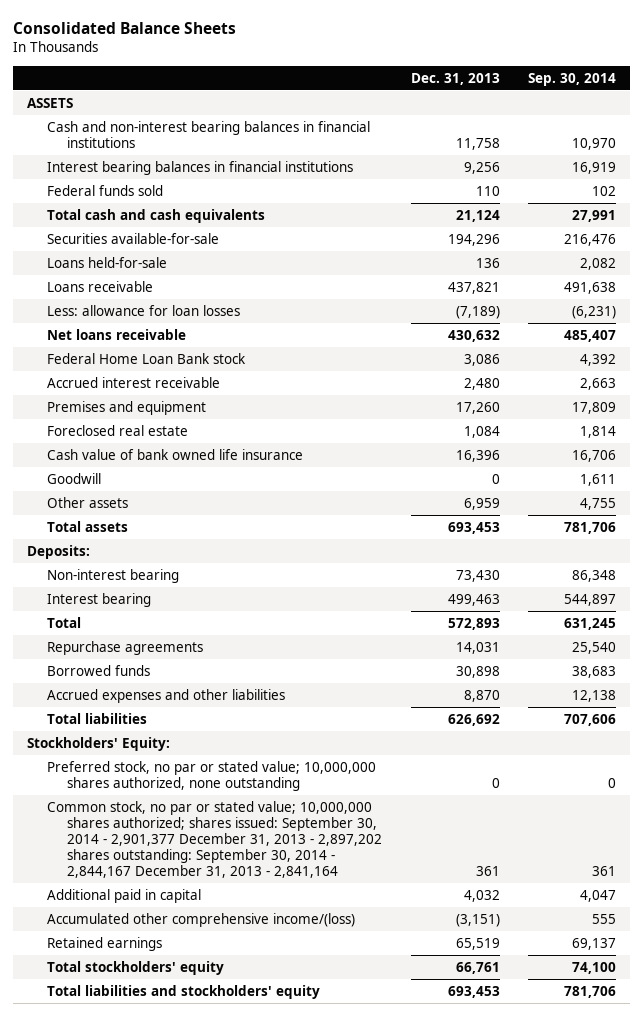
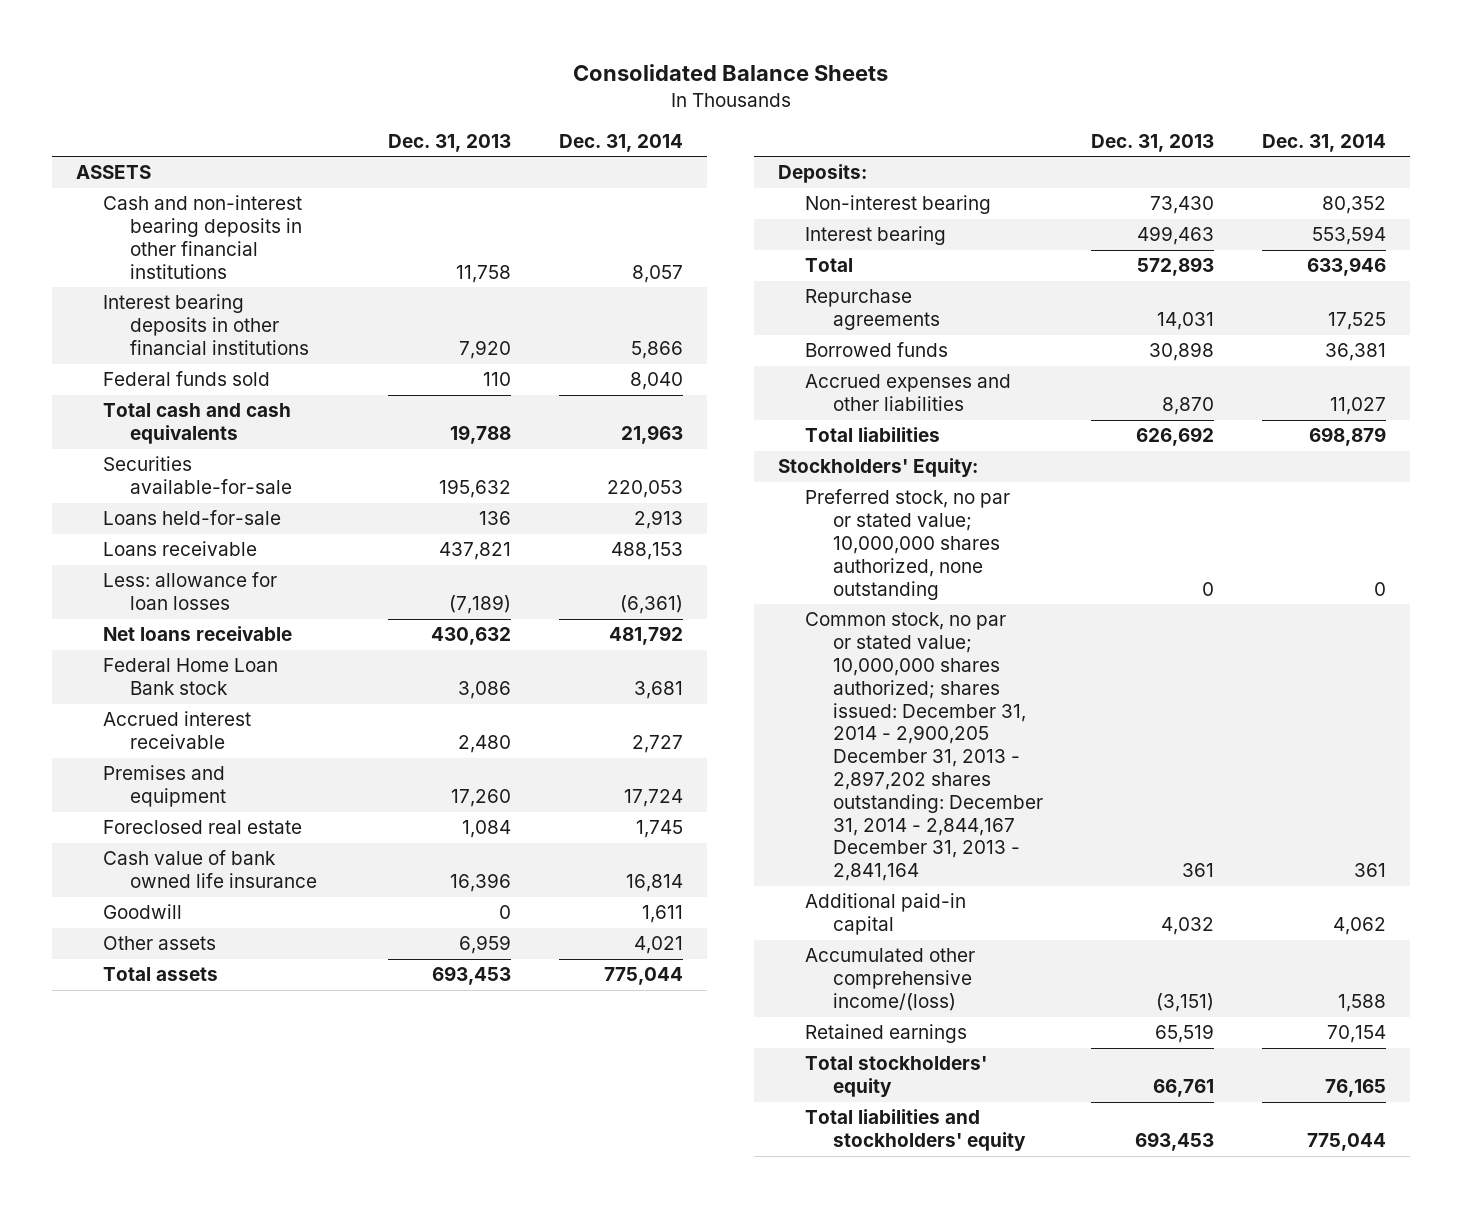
[528,72,617,86] Sep. 30, 2014 -> none
none -> [558,133,683,152] Dec. 31, 2014
[47,120,371,148] Cash and non-interest bearing balances in financial institutions -> [102,195,302,279] Cash and non-interest bearing deposits in other financial institutions
[47,160,354,175] Interest bearing balances in financial institutions -> [102,294,309,355] Interest bearing deposits in other financial institutions
[463,161,500,174] 9,256 -> [458,339,511,359] 7,920
[455,209,500,222] 21,124 -> [449,425,511,445] 19,788
[447,233,500,246] 194,296 -> [438,479,511,499] 195,632
[47,800,383,879] Common stock, no par or stated value; 10,000,000 shares authorized; shares issued: September 30, 2014 - 2,901,377 December 31, 2013 - 2,897,202 shares outstanding: September 30, 2014 - 2,844,167 December 31, 2013 - 2,841,164 -> [805,612,1043,882] Common stock, no par or stated value; 10,000,000 shares authorized; shares issued: December 31, 2014 - 2,900,205 December 31, 2013 - 2,897,202 shares outstanding: December 31, 2014 - 2,844,167 December 31, 2013 - 2,841,164
[47,888,202,903] Additional paid in capital -> [805,893,967,936] Additional paid-in capital

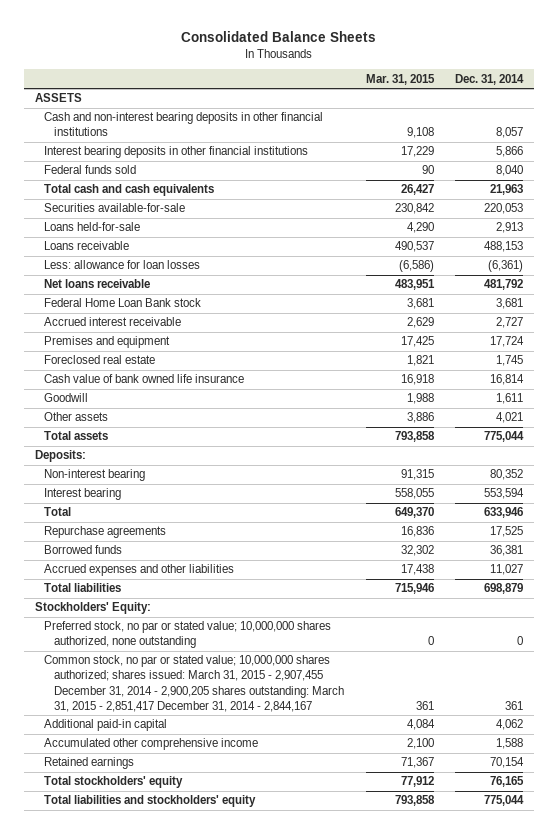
[387,133,511,152] Dec. 31, 2013 -> none
none -> [365,73,435,85] Mar. 31, 2015
[805,612,1043,882] Common stock, no par or stated value; 10,000,000 shares authorized; shares issued: December 31, 2014 - 2,900,205 December 31, 2013 - 2,897,202 shares outstanding: December 31, 2014 - 2,844,167 December 31, 2013 - 2,841,164 -> [44,655,344,712] Common stock, no par or stated value; 10,000,000 shares authorized; shares issued: March 31, 2015 - 2,907,455 December 31, 2014 - 2,900,205 shares outstanding: March 31, 2015 - 2,851,417 December 31, 2014 - 2,844,167
[805,948,976,1011] Accumulated other comprehensive income/(loss) -> [44,738,259,751] Accumulated other comprehensive income

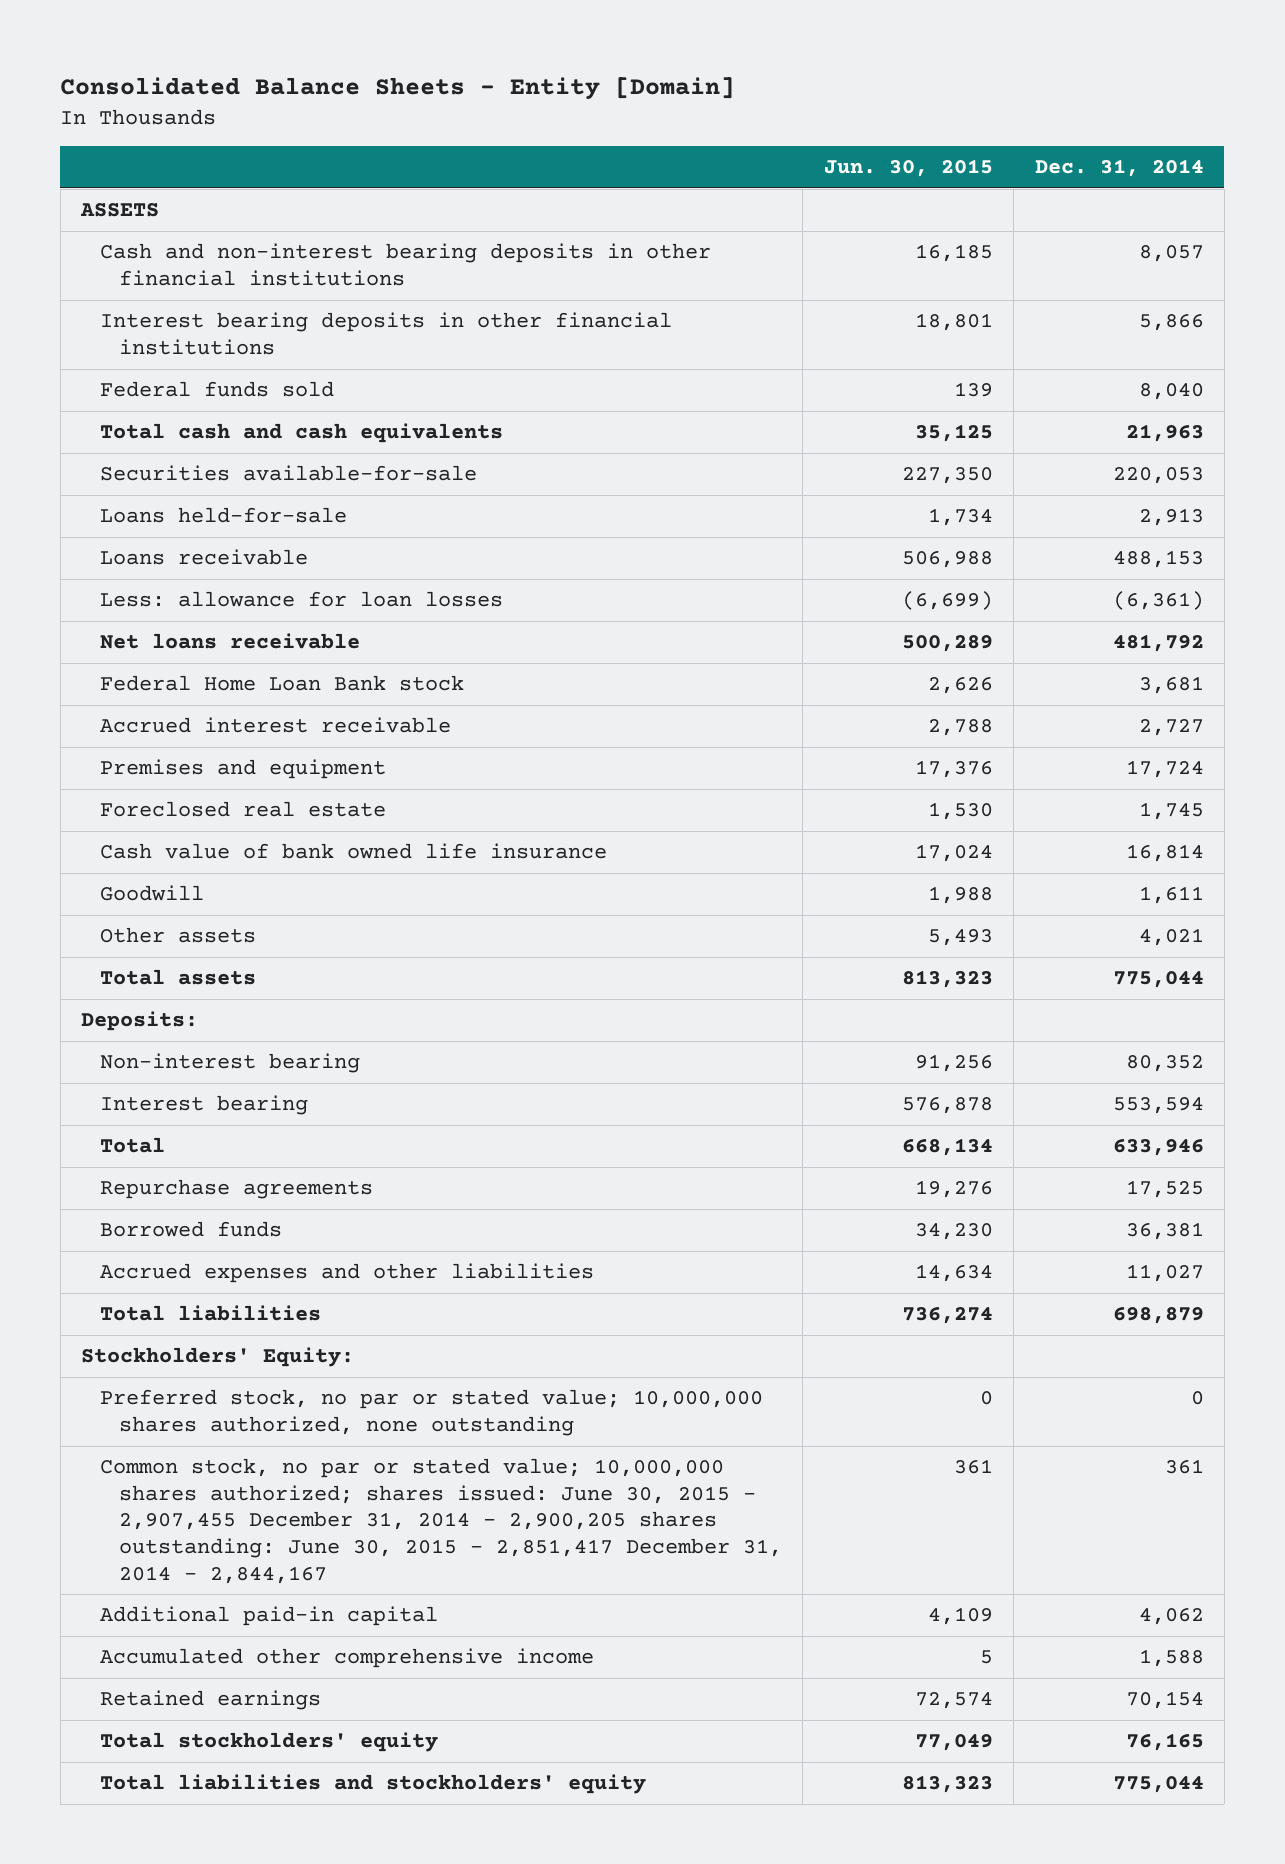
[181,31,377,43] Consolidated Balance Sheets -> [60,77,736,101] Consolidated Balance Sheets - Entity [Domain]
[365,73,435,85] Mar. 31, 2015 -> none
none -> [823,159,993,178] Jun. 30, 2015
[44,655,344,712] Common stock, no par or stated value; 10,000,000 shares authorized; shares issued: March 31, 2015 - 2,907,455 December 31, 2014 - 2,900,205 shares outstanding: March 31, 2015 - 2,851,417 December 31, 2014 - 2,844,167 -> [100,1458,783,1584] Common stock, no par or stated value; 10,000,000 shares authorized; shares issued: June 30, 2015 - 2,907,455 December 31, 2014 - 2,900,205 shares outstanding: June 30, 2015 - 2,851,417 December 31, 2014 - 2,844,167

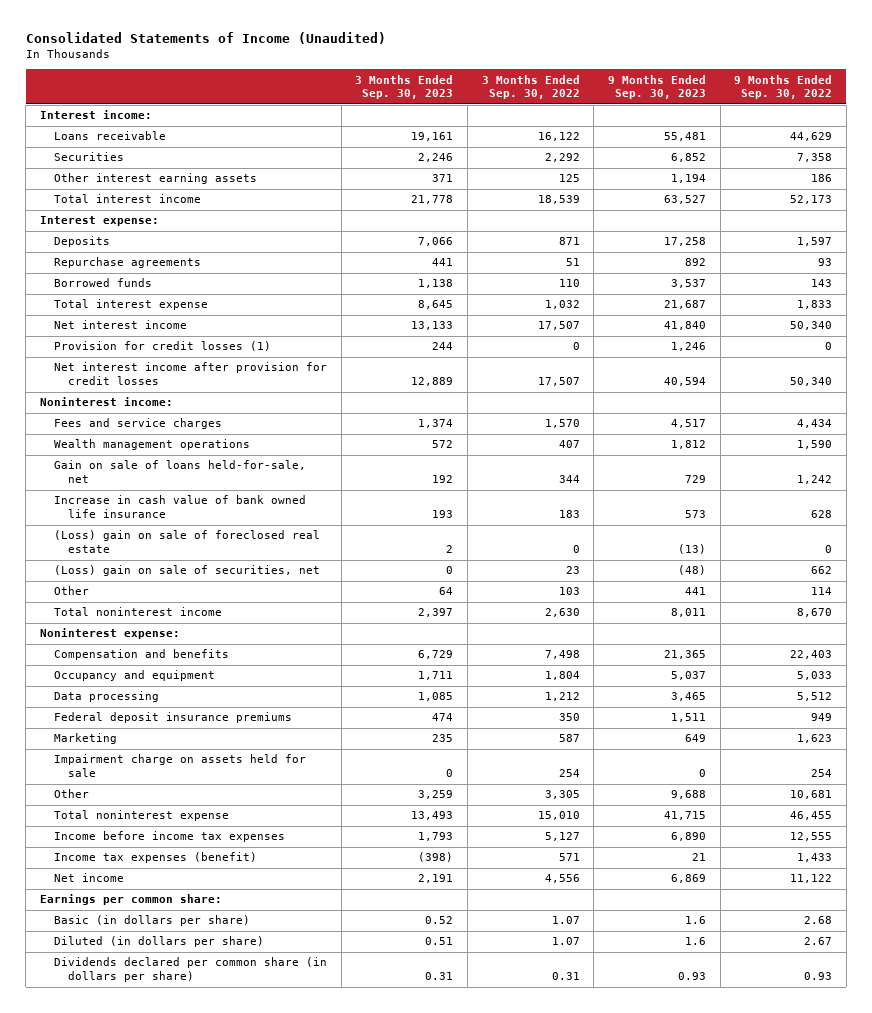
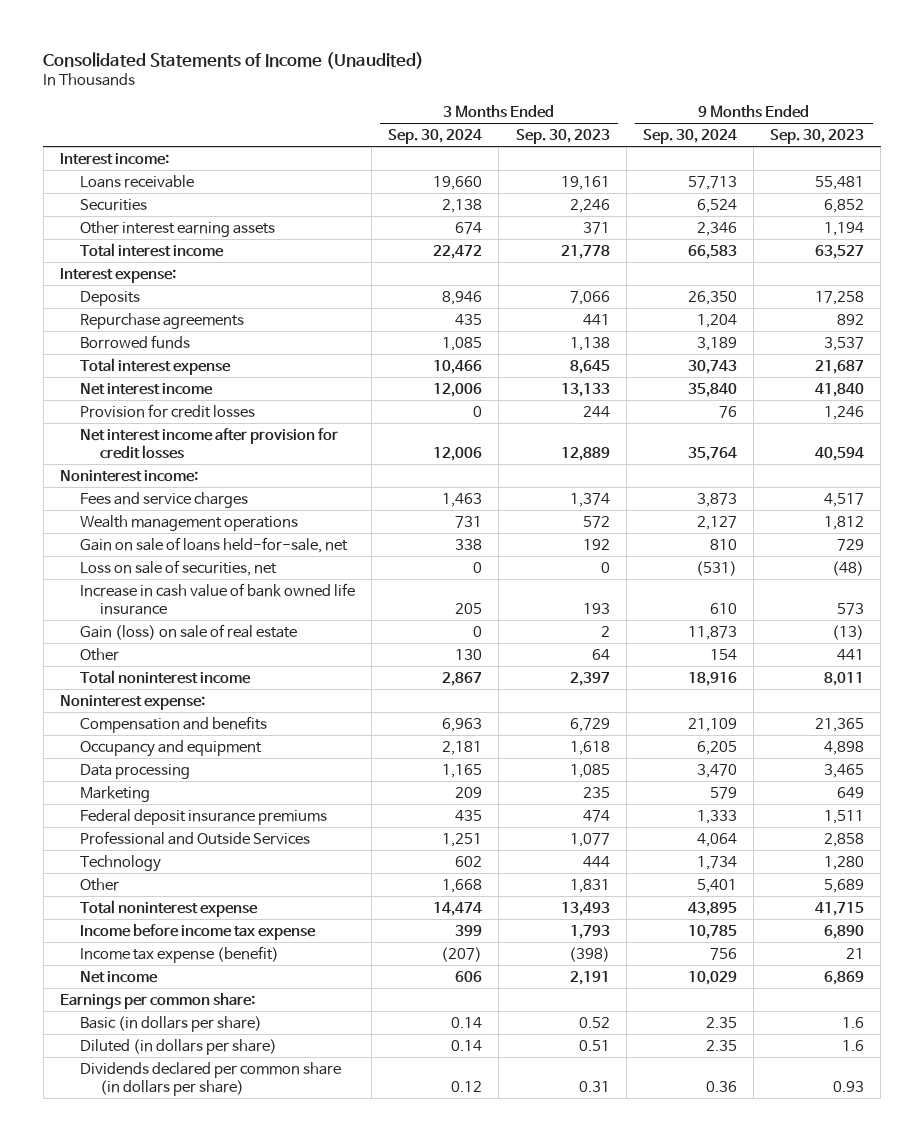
[481,74,580,100] 3 Months Ended Sep. 30, 2022 -> none
[734,74,833,100] 9 Months Ended Sep. 30, 2022 -> none
none -> [388,128,483,144] Sep. 30, 2024
none -> [642,128,737,144] Sep. 30, 2024
[53,341,271,352] Provision for credit losses (1) -> [79,403,255,418] Provision for credit losses
none -> [79,559,277,576] Loss on sale of securities, net
[53,565,320,577] (Loss) gain on sale of securities, net -> none
[53,530,320,554] (Loss) gain on sale of foreclosed real estate -> [79,623,297,640] Gain (loss) on sale of real estate
[418,671,454,681] 1,711 -> [569,740,610,755] 1,618
[670,671,706,681] 5,037 -> [824,740,865,755] 4,898
[53,754,306,778] Impairment charge on assets held for sale -> none
[53,712,292,724] Federal deposit insurance premiums -> [79,808,327,825] Federal deposit insurance premiums
none -> [79,830,310,845] Professional and Outside Services
none -> [79,854,161,872] Technology
[418,790,454,800] 3,259 -> [569,878,610,893] 1,831
[670,790,706,800] 9,688 -> [824,878,865,893] 5,689
[53,831,285,843] Income before income tax expenses -> [79,923,316,940] Income before income tax expense
[53,852,257,864] Income tax expenses (benefit) -> [79,945,279,963] Income tax expense (benefit)

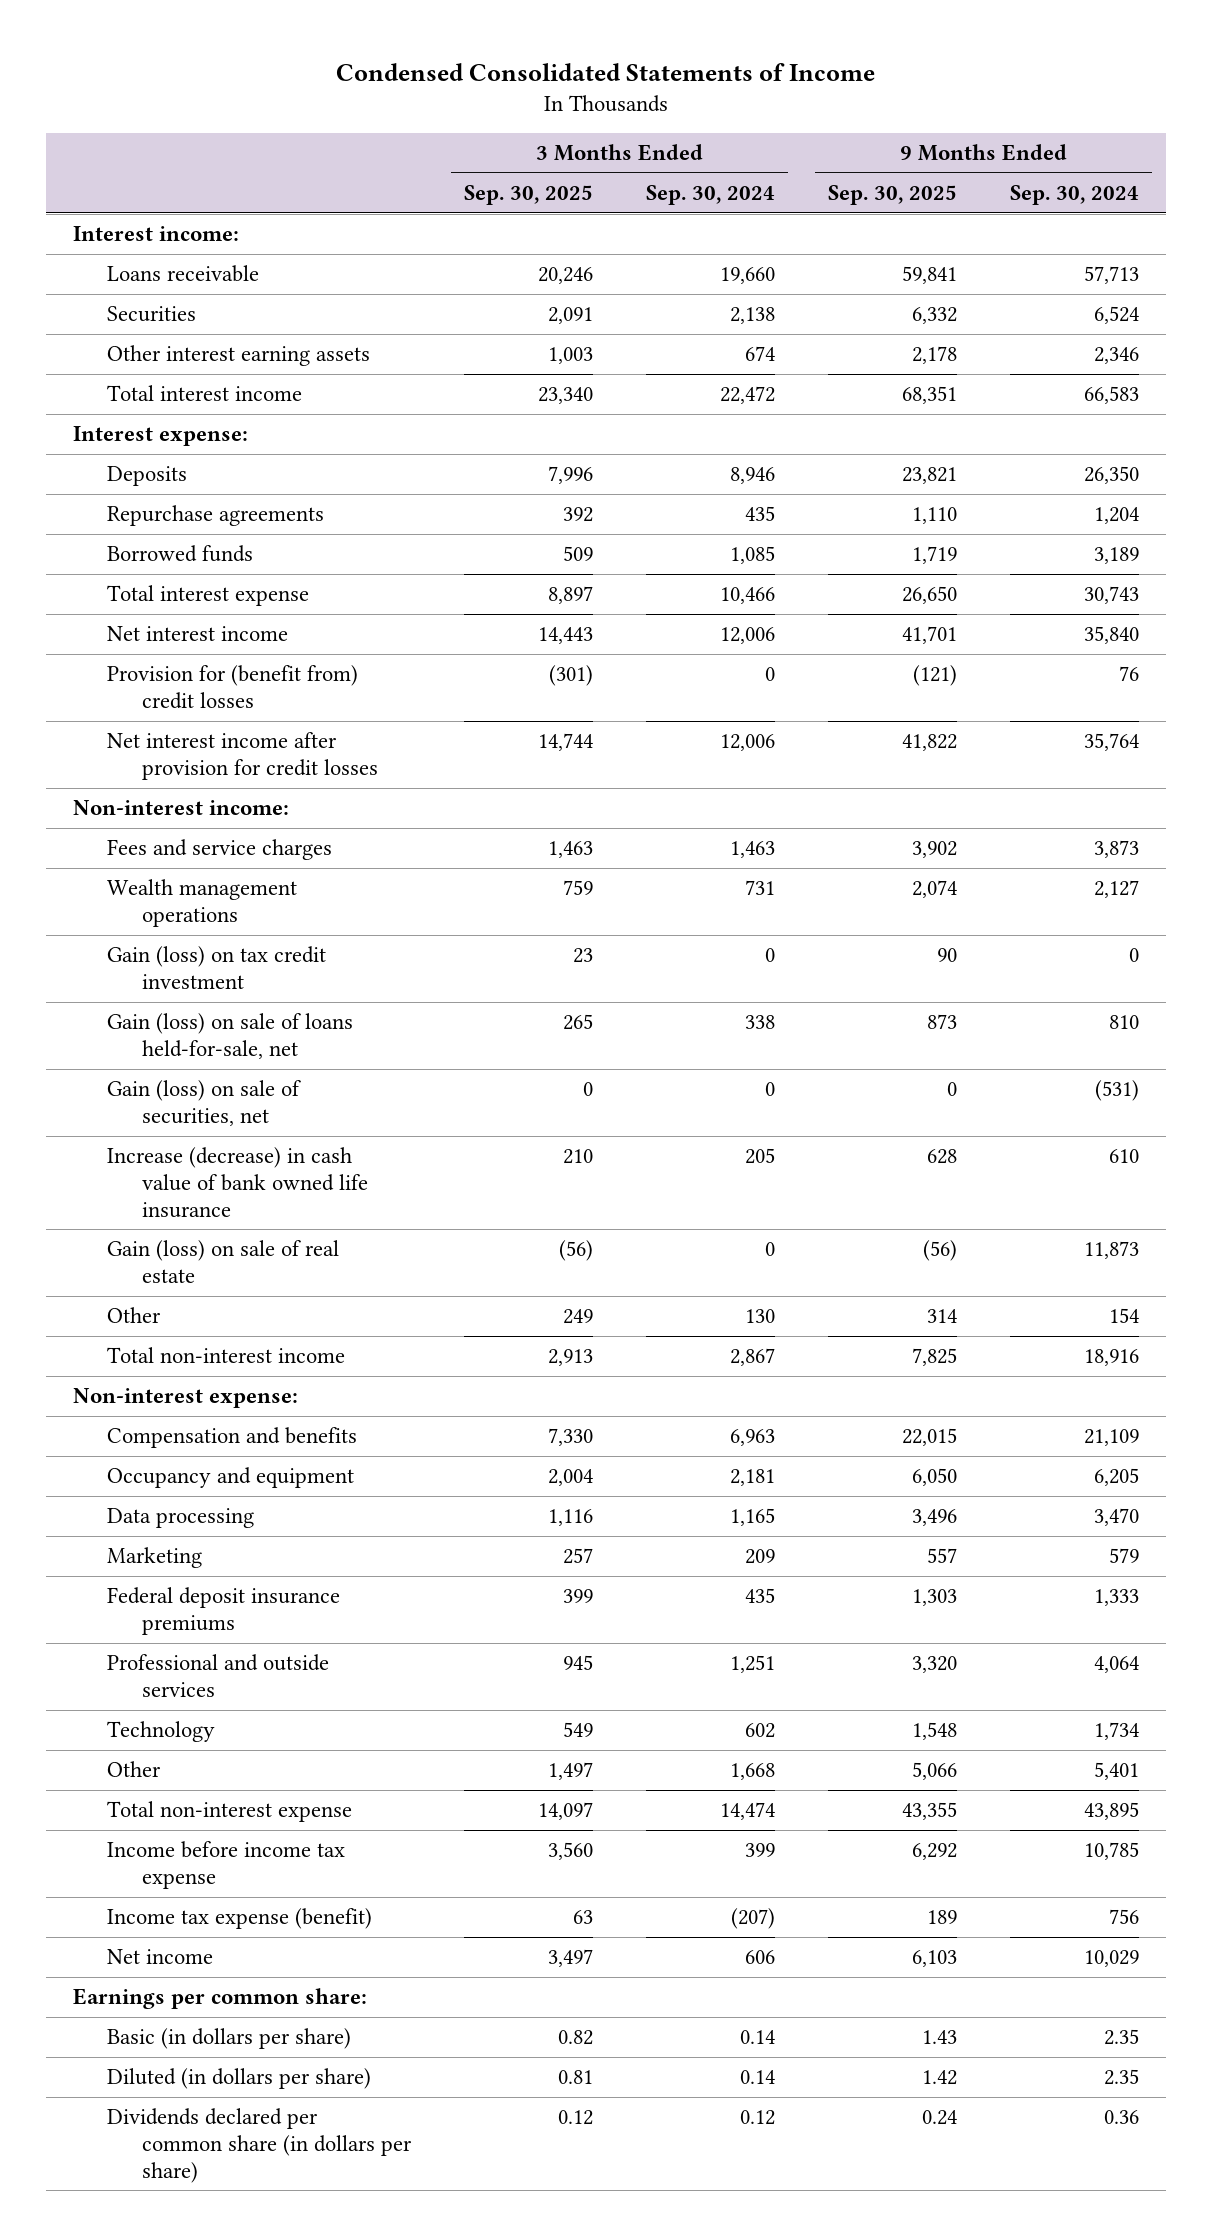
[43,51,425,69] Consolidated Statements of Income (Unaudited) -> [335,62,875,81] Condensed Consolidated Statements of Income
[515,128,610,144] Sep. 30, 2023 -> none
[770,128,865,144] Sep. 30, 2023 -> none
none -> [464,185,594,206] Sep. 30, 2025
none -> [828,185,958,206] Sep. 30, 2025
[79,403,255,418] Provision for credit losses -> [107,665,359,709] Provision for (benefit from) credit losses
[60,469,199,482] Noninterest income: -> [72,800,289,816] Non-interest income:
none -> [107,946,327,989] Gain (loss) on tax credit investment
[79,536,348,553] Gain on sale of loans held-for-sale, net -> [107,1013,354,1059] Gain (loss) on sale of loans held-for-sale, net
[79,559,277,576] Loss on sale of securities, net -> [107,1080,302,1126] Gain (loss) on sale of securities, net
[79,582,355,616] Increase in cash value of bank owned life insurance -> [107,1147,369,1218] Increase (decrease) in cash value of bank owned life insurance
[79,669,251,684] Total noninterest income -> [107,1347,346,1364] Total non-interest income
[60,694,206,710] Noninterest expense: -> [72,1388,298,1409] Non-interest expense:
[79,830,310,845] Professional and Outside Services -> [107,1654,330,1697] Professional and outside services
[79,899,258,917] Total noninterest expense -> [107,1801,353,1823] Total non-interest expense

